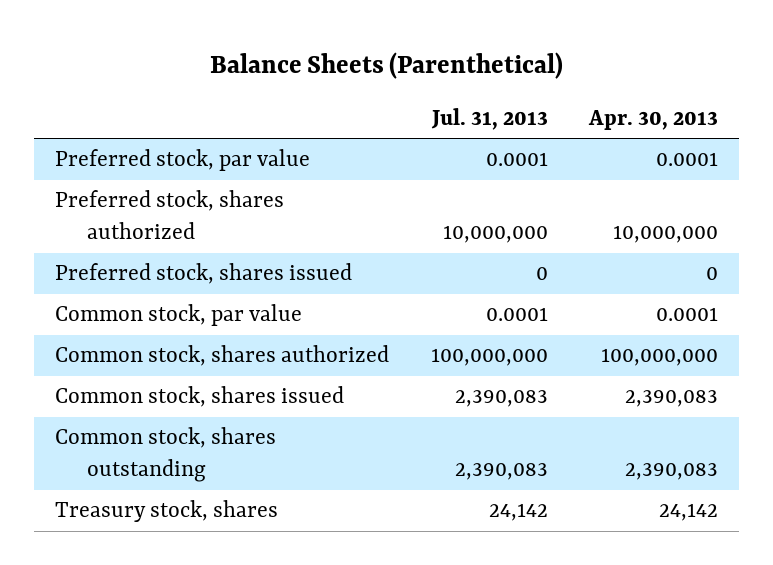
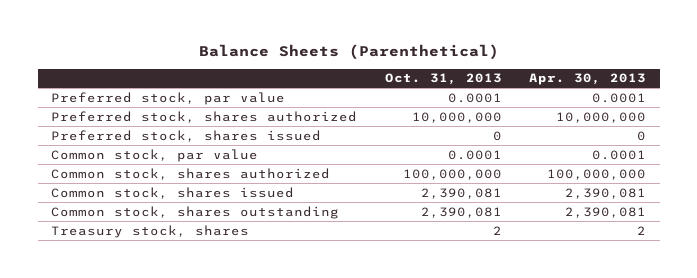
[430,107,548,130] Jul. 31, 2013 -> none
none -> [384,73,502,86] Oct. 31, 2013
[624,390,718,408] 2,390,083 -> [565,187,647,199] 2,390,081
[624,463,718,481] 2,390,083 -> [565,206,647,218] 2,390,081
[658,503,718,522] 24,142 -> [637,225,647,235] 2

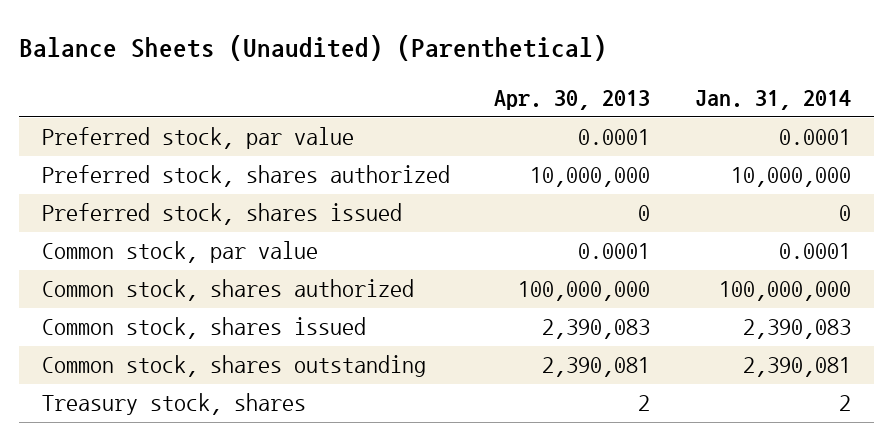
[198,44,499,61] Balance Sheets (Parenthetical) -> [19,34,608,61] Balance Sheets (Unaudited) (Parenthetical)
[384,73,502,86] Oct. 31, 2013 -> none
none -> [695,90,852,111] Jan. 31, 2014
[565,187,647,199] 2,390,081 -> [542,319,651,340] 2,390,083

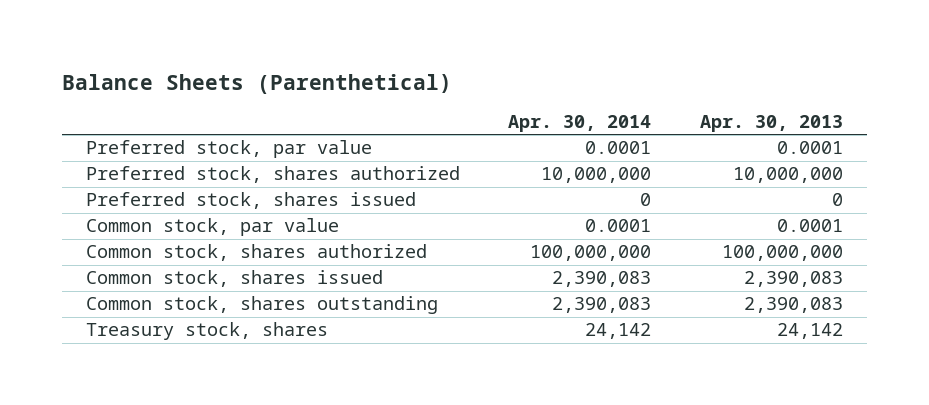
[19,34,608,61] Balance Sheets (Unaudited) (Parenthetical) -> [62,74,453,95] Balance Sheets (Parenthetical)
[695,90,852,111] Jan. 31, 2014 -> none
none -> [508,115,652,133] Apr. 30, 2014
[542,357,651,378] 2,390,081 -> [743,297,843,314] 2,390,083
[638,395,651,412] 2 -> [776,323,843,340] 24,142

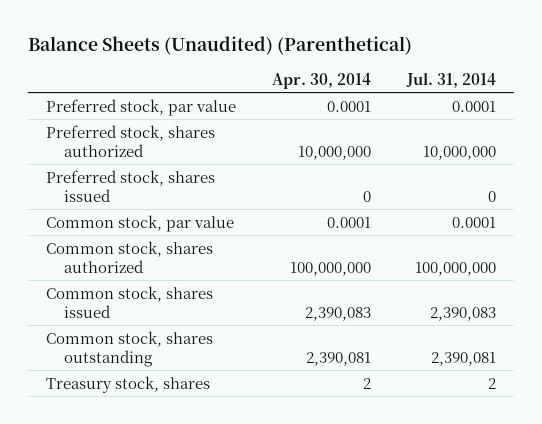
[62,74,453,95] Balance Sheets (Parenthetical) -> [27,36,412,56] Balance Sheets (Unaudited) (Parenthetical)
[699,115,843,133] Apr. 30, 2013 -> none
none -> [406,71,497,88] Jul. 31, 2014
[552,297,652,314] 2,390,083 -> [306,351,372,366] 2,390,081
[585,323,652,340] 24,142 -> [363,377,372,389] 2

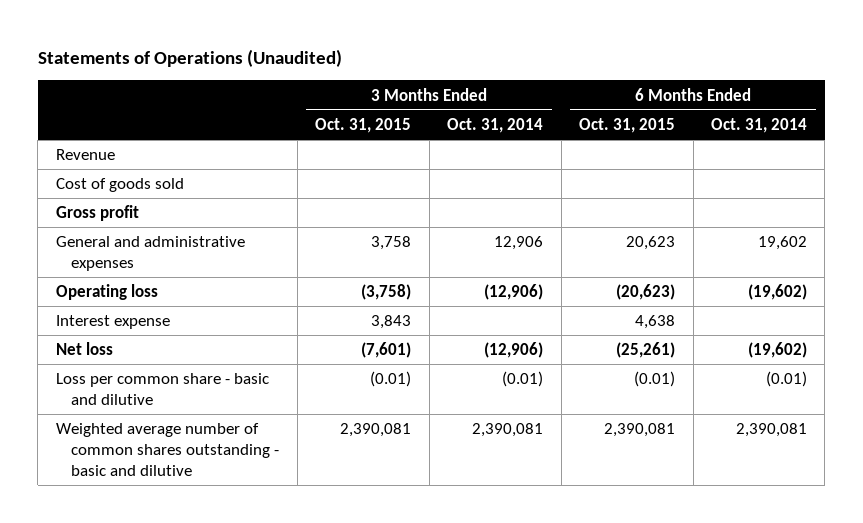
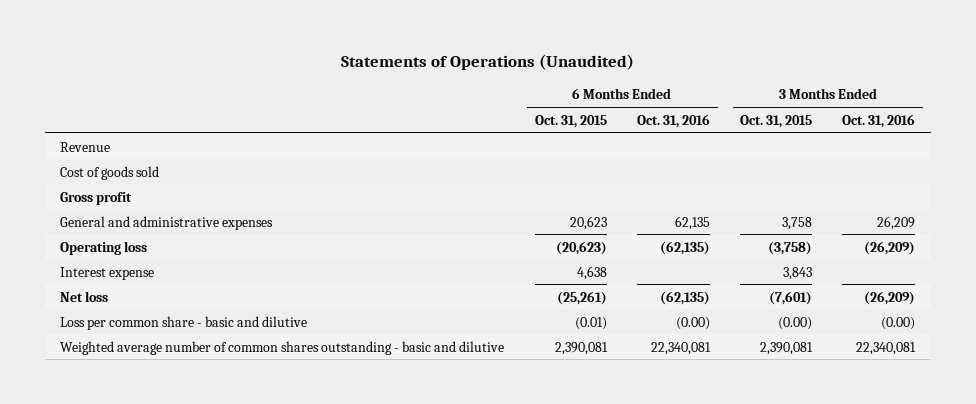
[447,117,544,133] Oct. 31, 2014 -> none
[711,117,808,133] Oct. 31, 2014 -> none
none -> [636,113,710,128] Oct. 31, 2016
none -> [842,113,916,128] Oct. 31, 2016
[370,371,412,388] (0.01) -> [778,316,813,330] (0.00)

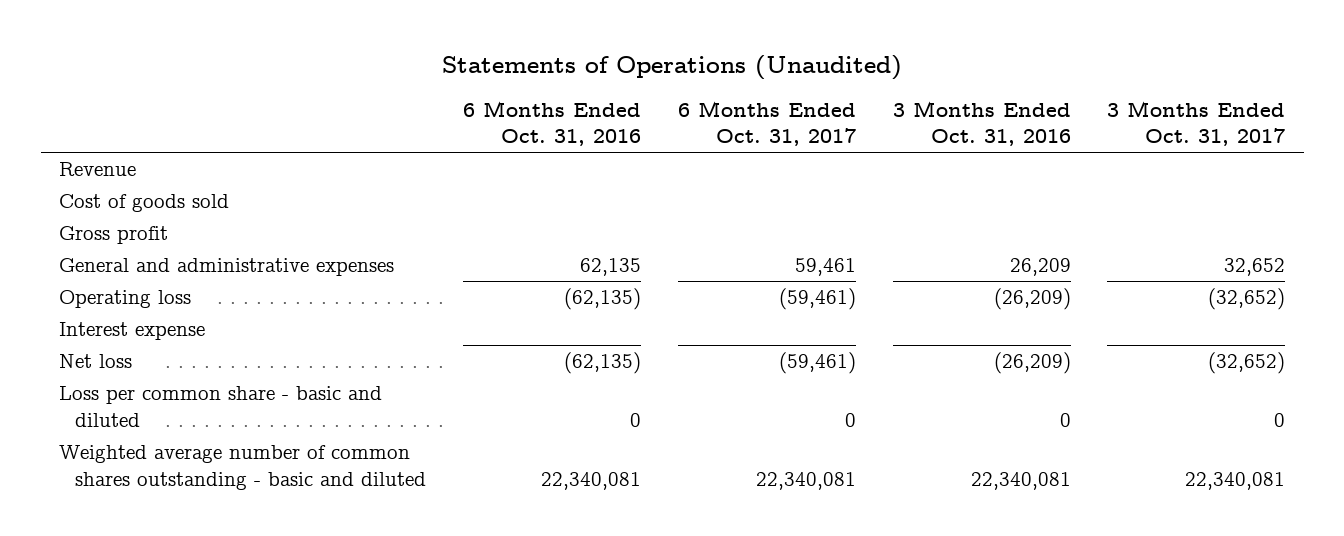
[534,114,607,128] Oct. 31, 2015 -> none
[740,114,813,128] Oct. 31, 2015 -> none
none -> [677,101,856,147] 6 Months Ended Oct. 31, 2017
none -> [1107,101,1286,147] 3 Months Ended Oct. 31, 2017
[60,315,308,330] Loss per common share - basic and dilutive -> [58,386,382,427] Loss per common share - basic and diluted
[675,316,710,330] (0.00) -> [629,412,641,427] 0
[881,316,916,330] (0.00) -> [1059,412,1071,427] 0
[60,340,505,355] Weighted average number of common shares outstanding - basic and dilutive -> [58,445,426,490] Weighted average number of common shares outstanding - basic and diluted

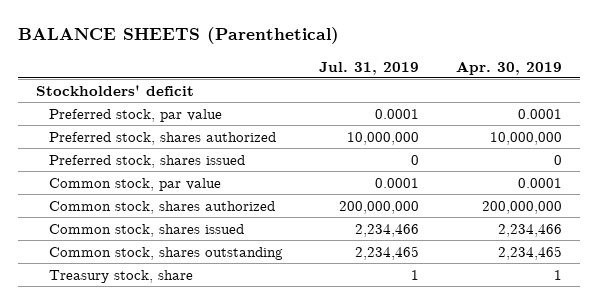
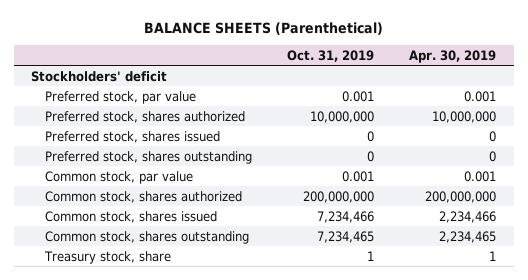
[319,61,420,75] Jul. 31, 2019 -> none
none -> [287,49,375,62] Oct. 31, 2019
[517,108,562,119] 0.0001 -> [464,90,497,102] 0.001
none -> [45,150,253,164] Preferred stock, shares outstanding
[517,177,562,188] 0.0001 -> [464,170,497,182] 0.001

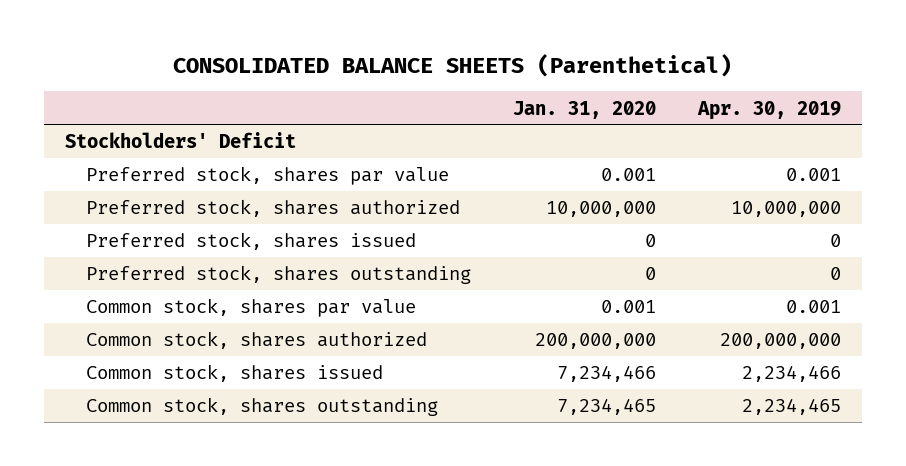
[143,21,383,35] BALANCE SHEETS (Parenthetical) -> [172,53,732,77] CONSOLIDATED BALANCE SHEETS (Parenthetical)
[287,49,375,62] Oct. 31, 2019 -> none
none -> [513,100,657,119] Jan. 31, 2020
[31,70,168,82] Stockholders' deficit -> [64,132,296,149] Stockholders' Deficit
[45,90,197,104] Preferred stock, par value -> [86,166,450,186] Preferred stock, shares par value
[45,170,194,184] Common stock, par value -> [86,298,417,318] Common stock, shares par value
[44,250,172,264] Treasury stock, share -> none

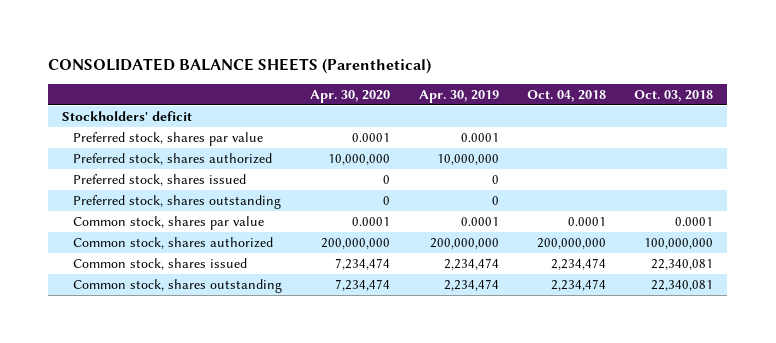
[513,100,657,119] Jan. 31, 2020 -> none
none -> [310,90,391,104] Apr. 30, 2020
none -> [527,90,607,103] Oct. 04, 2018
none -> [634,90,714,103] Oct. 03, 2018
[64,132,296,149] Stockholders' Deficit -> [62,110,193,121] Stockholders' deficit
[786,168,842,182] 0.001 -> [460,132,499,142] 0.0001
[786,300,842,314] 0.001 -> [460,216,499,226] 0.0001
[742,365,842,383] 2,234,466 -> [443,257,499,270] 2,234,474
[742,398,842,416] 2,234,465 -> [443,278,499,291] 2,234,474

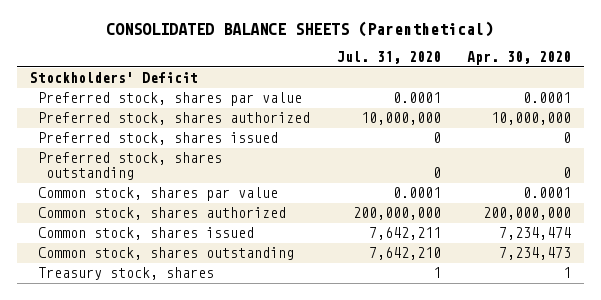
[418,90,499,104] Apr. 30, 2019 -> none
[527,90,607,103] Oct. 04, 2018 -> none
[634,90,714,103] Oct. 03, 2018 -> none
none -> [336,50,441,64] Jul. 31, 2020
[62,110,193,121] Stockholders' deficit -> [29,72,198,84] Stockholders' Deficit
[335,278,391,291] 7,234,474 -> [499,247,572,261] 7,234,473
none -> [38,267,215,281] Treasury stock, shares

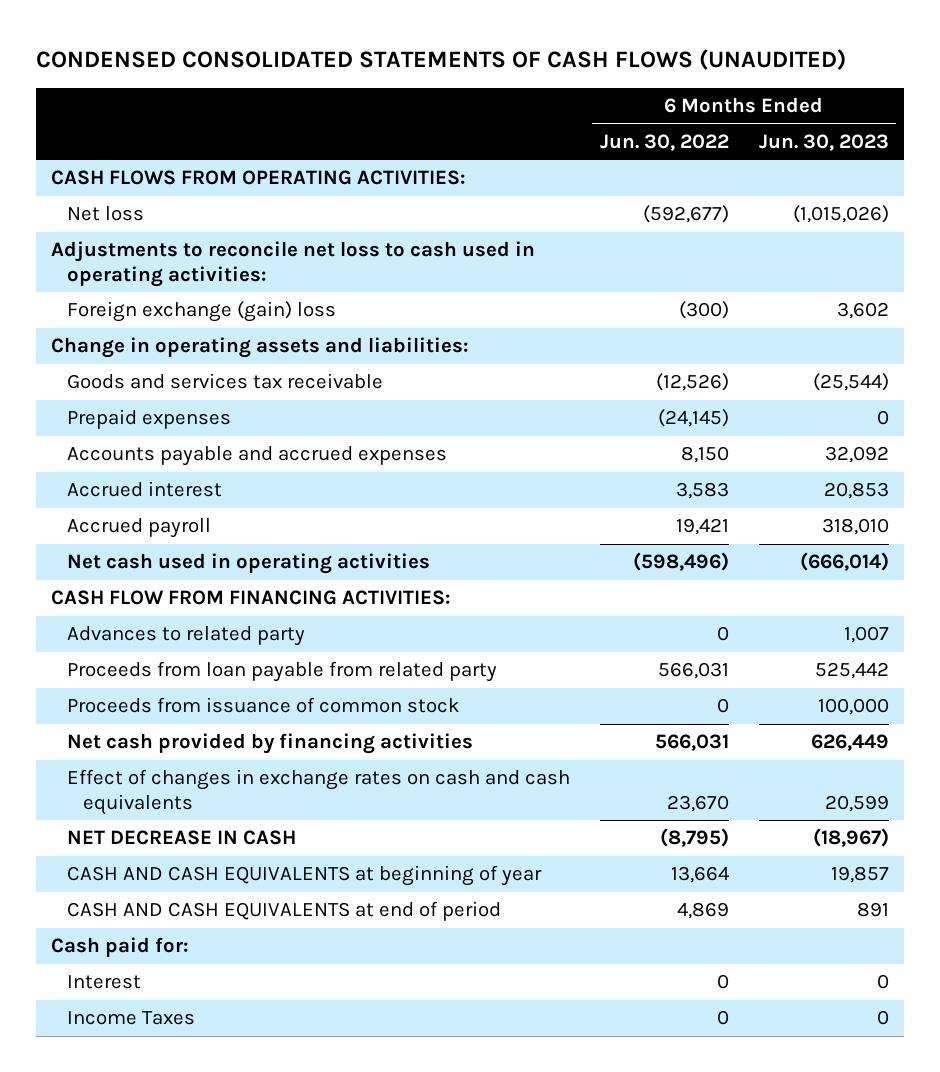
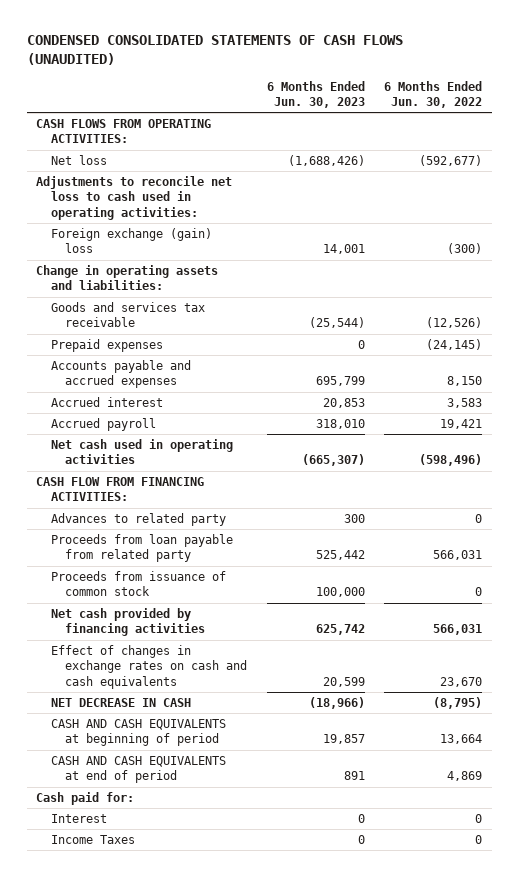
[792,205,889,224] (1,015,026) -> [287,154,365,166] (1,688,426)
[836,302,889,320] 3,602 -> [322,244,365,255] 14,001
[824,446,889,464] 32,092 -> [315,376,365,387] 695,799
[799,552,889,572] (666,014) -> [301,454,365,467] (665,307)
[843,626,889,644] 1,007 -> [343,513,365,523] 300
[810,734,889,752] 626,449 -> [315,624,365,636] 625,742
[812,828,889,848] (18,967) -> [308,696,365,709] (18,966)
[66,865,542,887] CASH AND CASH EQUIVALENTS at beginning of year -> [50,718,226,747] CASH AND CASH EQUIVALENTS at beginning of period

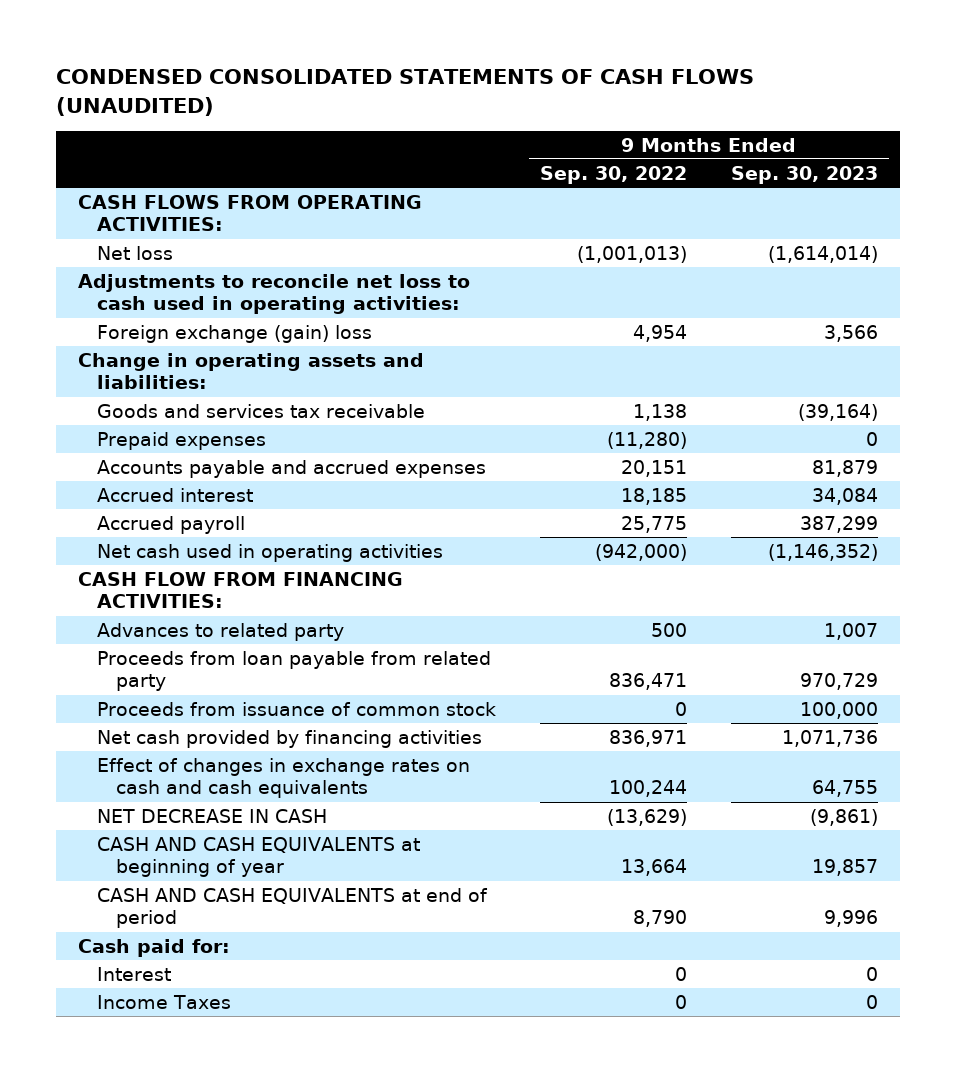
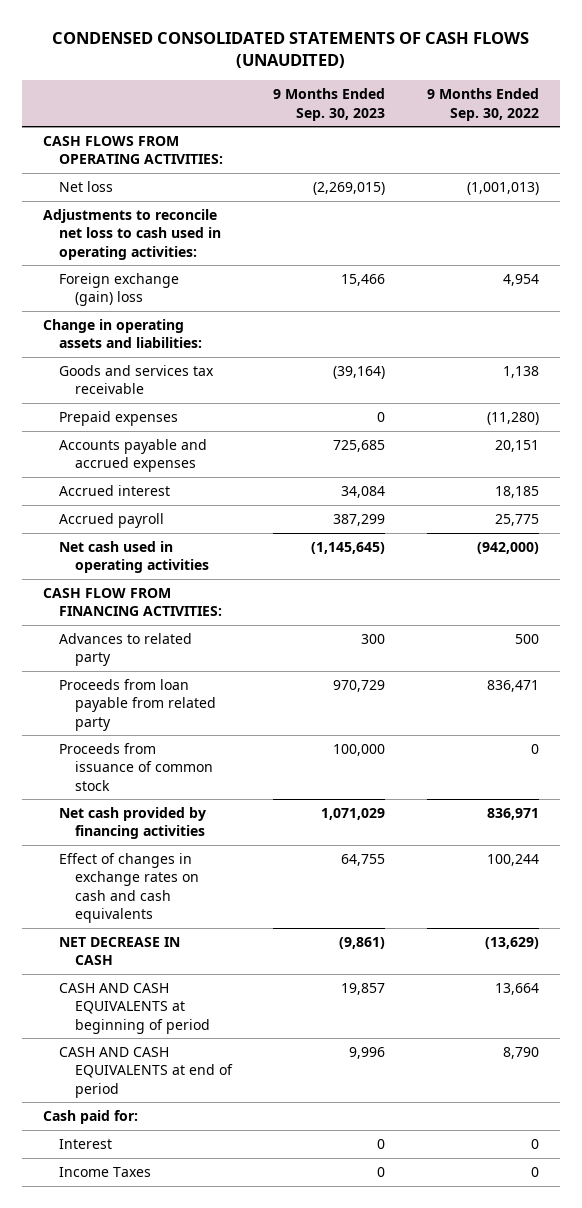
[767,245,878,263] (1,614,014) -> [313,181,386,195] (2,269,015)
[823,324,878,342] 3,566 -> [341,273,386,286] 15,466
[811,459,878,477] 81,879 -> [333,439,386,452] 725,685
[767,543,878,561] (1,146,352) -> [311,541,386,554] (1,145,645)
[823,622,878,640] 1,007 -> [361,633,386,644] 300
[781,729,878,747] 1,071,736 -> [321,807,386,820] 1,071,029
[96,836,420,878] CASH AND CASH EQUIVALENTS at beginning of year -> [58,982,210,1034] CASH AND CASH EQUIVALENTS at beginning of period

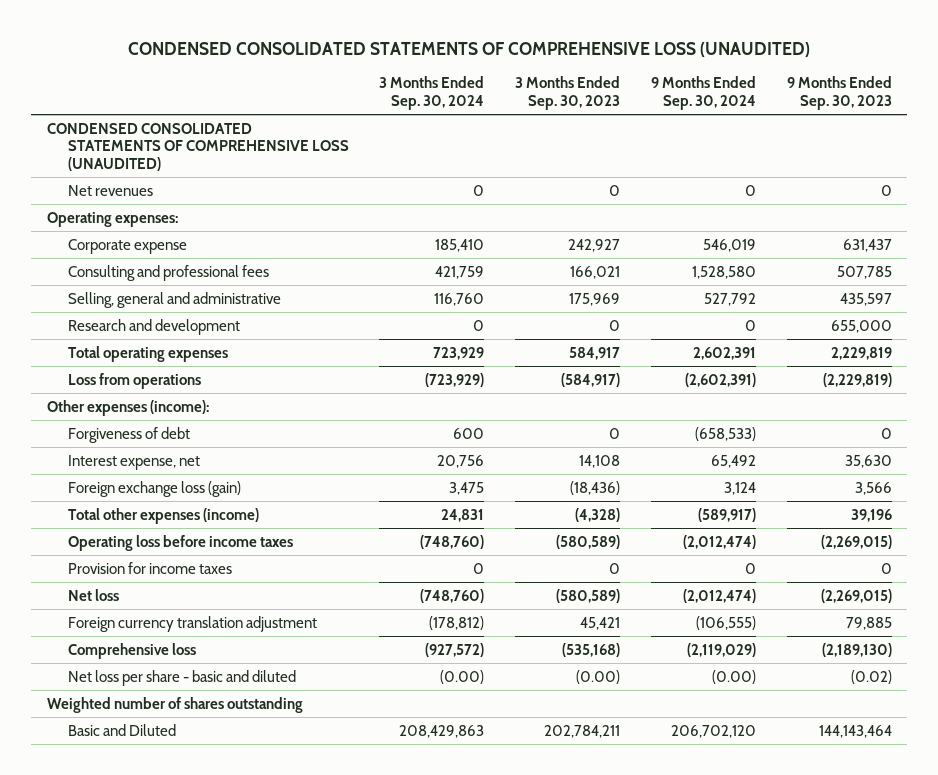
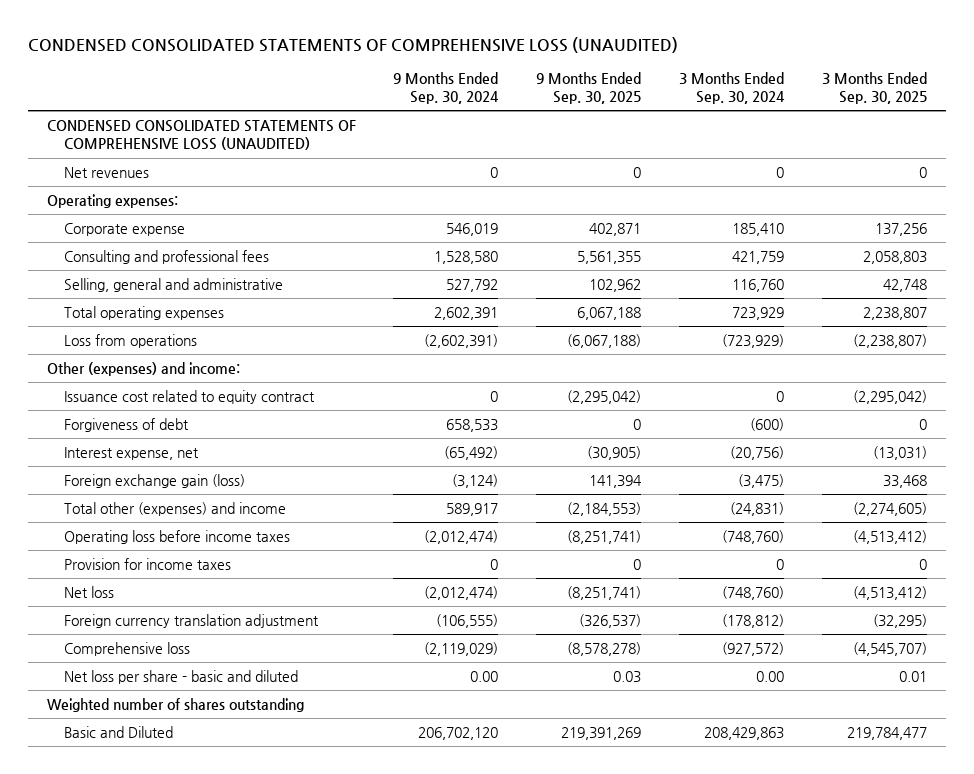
[515,76,621,110] 3 Months Ended Sep. 30, 2023 -> none
[786,76,892,110] 9 Months Ended Sep. 30, 2023 -> none
none -> [536,71,642,104] 9 Months Ended Sep. 30, 2025
none -> [821,71,927,104] 3 Months Ended Sep. 30, 2025
[67,318,240,335] Research and development -> none
[46,399,209,416] Other expenses (income): -> [46,362,240,377] Other (expenses) and income:
none -> [64,390,316,405] Issuance cost related to equity contract
[453,427,485,439] 600 -> [750,418,785,432] (600)
[694,426,756,441] (658,533) -> [446,419,499,433] 658,533
[437,454,485,468] 20,756 -> [730,446,785,461] (20,756)
[710,454,756,468] 65,492 -> [444,446,499,461] (65,492)
[67,480,241,497] Foreign exchange loss (gain) -> [64,474,246,489] Foreign exchange gain (loss)
[449,481,485,495] 3,475 -> [738,474,785,489] (3,475)
[723,481,756,495] 3,124 -> [452,474,499,489] (3,124)
[67,507,259,524] Total other expenses (income) -> [64,502,287,517] Total other (expenses) and income
[441,508,485,522] 24,831 -> [730,502,785,517] (24,831)
[697,507,756,522] (589,917) -> [446,503,499,517] 589,917
[440,669,485,684] (0.00) -> [756,671,785,683] 0.00
[711,669,756,684] (0.00) -> [470,671,499,683] 0.00

